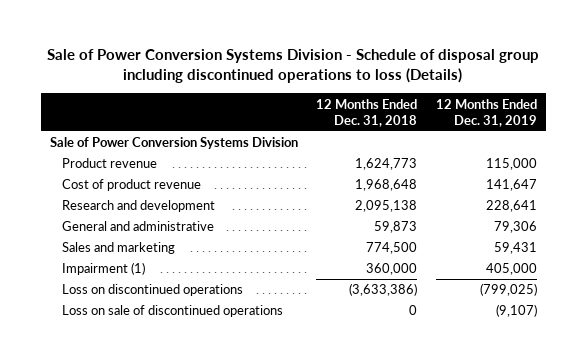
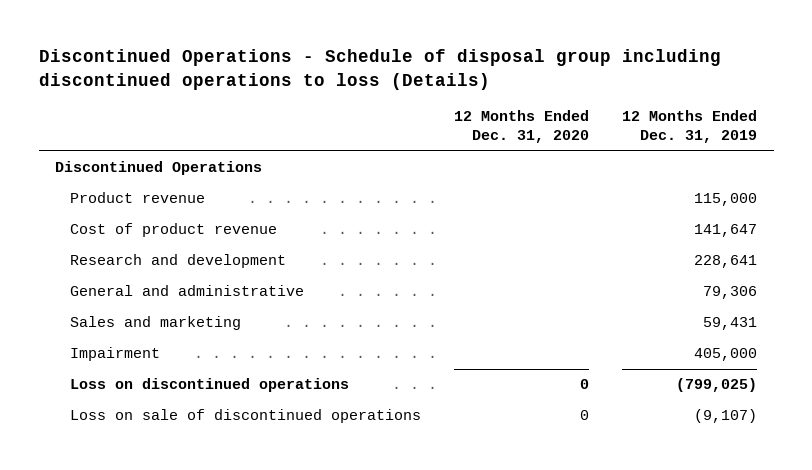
[47,49,540,84] Sale of Power Conversion Systems Division - Schedule of disposal group including discontinued operations to loss (Details) -> [38,49,721,90] Discontinued Operations - Schedule of disposal group including discontinued operations to loss (Details)
[316,98,418,127] 12 Months Ended Dec. 31, 2018 -> none
none -> [453,110,589,144] 12 Months Ended Dec. 31, 2020
[49,137,298,150] Sale of Power Conversion Systems Division -> [55,161,263,176] Discontinued Operations
[61,262,145,276] Impairment (1) -> [69,347,160,362] Impairment

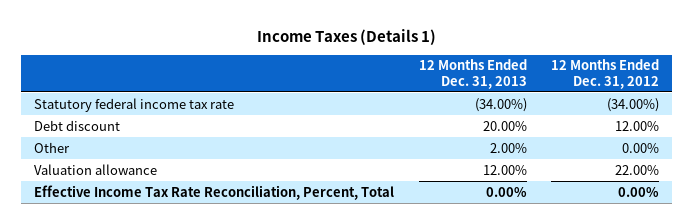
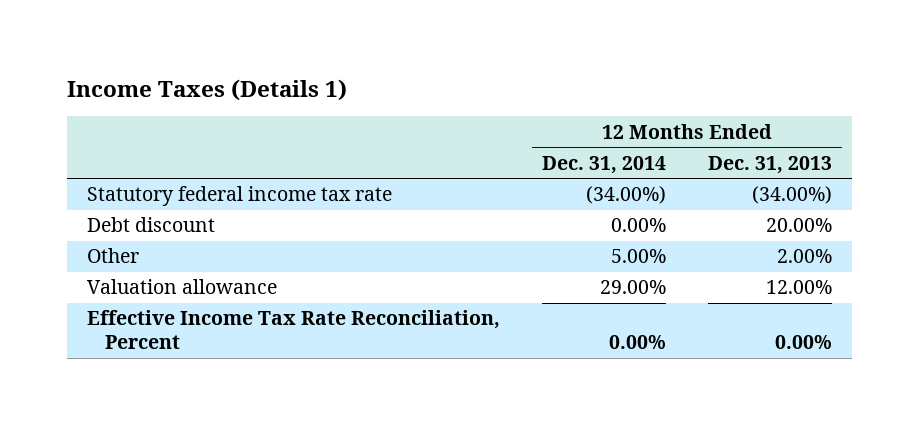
[551,59,660,89] 12 Months Ended Dec. 31, 2012 -> none
none -> [542,155,667,174] Dec. 31, 2014
[33,184,394,200] Effective Income Tax Rate Reconciliation, Percent, Total -> [87,310,501,350] Effective Income Tax Rate Reconciliation, Percent

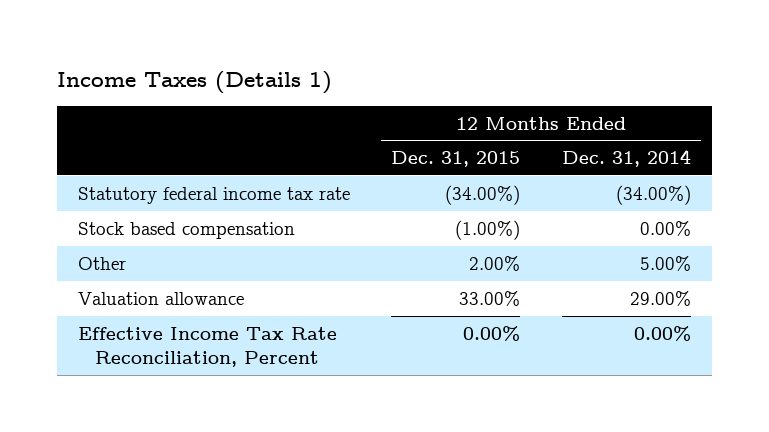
[707,155,832,174] Dec. 31, 2013 -> none
none -> [391,151,521,168] Dec. 31, 2015
[87,217,216,233] Debt discount -> none
none -> [77,221,295,239] Stock based compensation

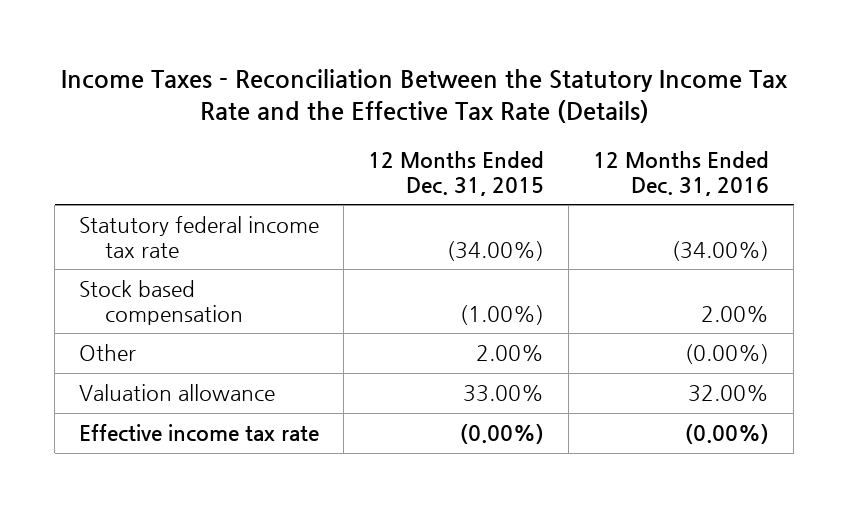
[57,70,333,94] Income Taxes (Details 1) -> [61,68,789,124] Income Taxes - Reconciliation Between the Statutory Income Tax Rate and the Effective Tax Rate (Details)
[561,149,691,168] Dec. 31, 2014 -> none
none -> [593,150,770,196] 12 Months Ended Dec. 31, 2016
[77,326,337,368] Effective Income Tax Rate Reconciliation, Percent -> [79,424,320,443] Effective income tax rate
[463,325,521,341] 0.00% -> [460,424,545,445] (0.00%)

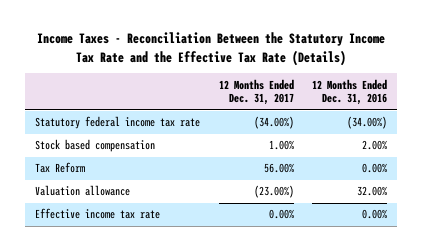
[368,150,545,196] 12 Months Ended Dec. 31, 2015 -> none
none -> [218,78,294,106] 12 Months Ended Dec. 31, 2017
[79,344,137,362] Other -> none
none -> [34,162,85,174] Tax Reform
[685,424,770,445] (0.00%) -> [362,209,388,220] 0.00%

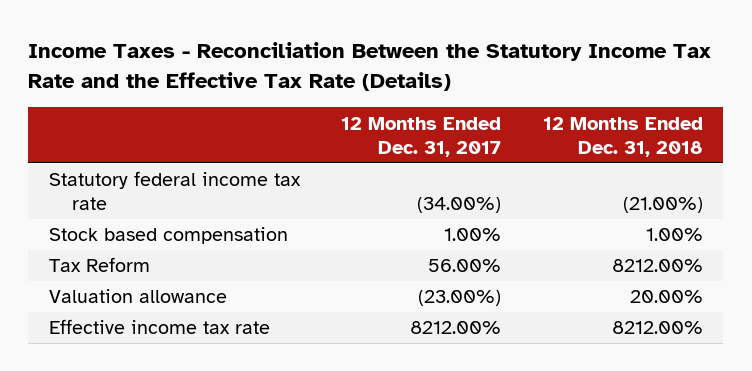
[312,78,388,106] 12 Months Ended Dec. 31, 2016 -> none
none -> [542,116,703,157] 12 Months Ended Dec. 31, 2018
[268,209,294,220] 0.00% -> [410,321,502,335] 8212.00%

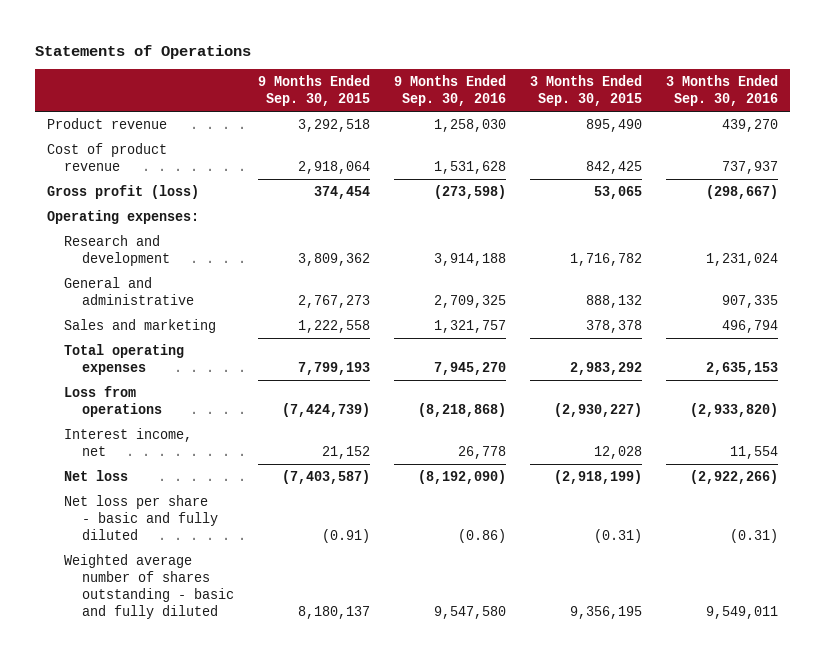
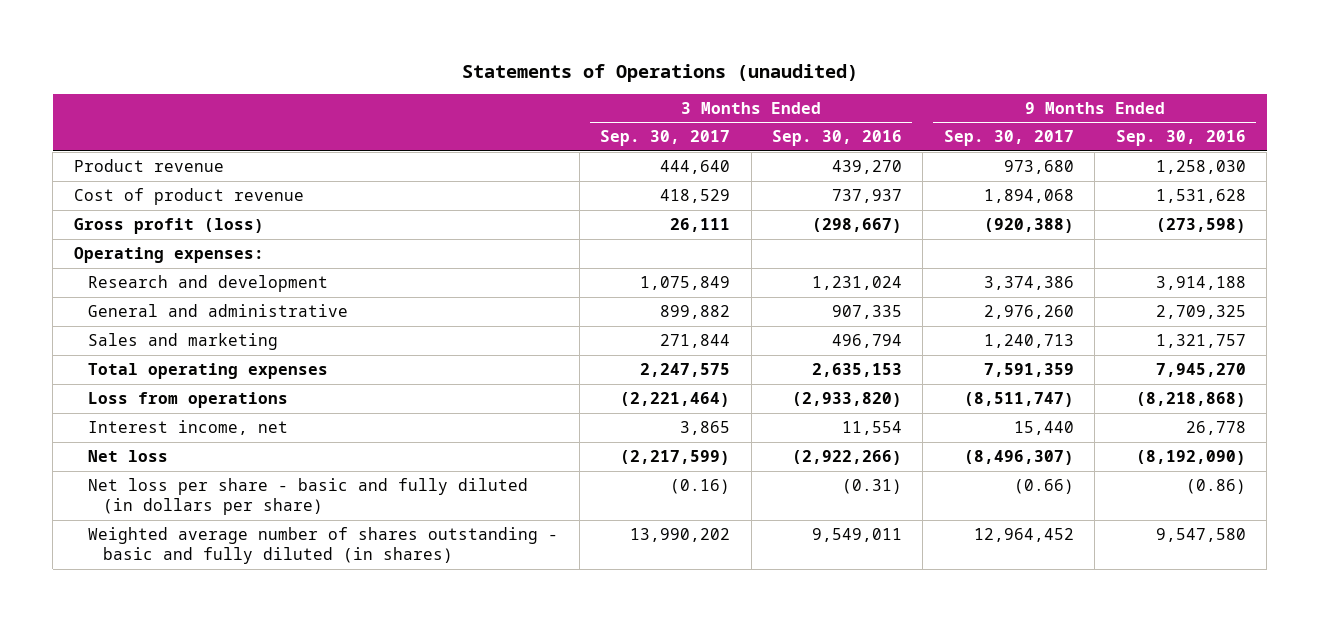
[34,44,251,59] Statements of Operations -> [461,63,858,82] Statements of Operations (unaudited)
[258,75,371,107] 9 Months Ended Sep. 30, 2015 -> none
[530,75,643,107] 3 Months Ended Sep. 30, 2015 -> none
none -> [600,130,731,147] Sep. 30, 2017
none -> [943,130,1074,147] Sep. 30, 2017
[64,494,219,540] Net loss per share - basic and fully diluted -> [88,478,529,516] Net loss per share - basic and fully diluted (in dollars per share)
[64,553,235,619] Weighted average number of shares outstanding - basic and fully diluted -> [88,527,559,565] Weighted average number of shares outstanding - basic and fully diluted (in shares)

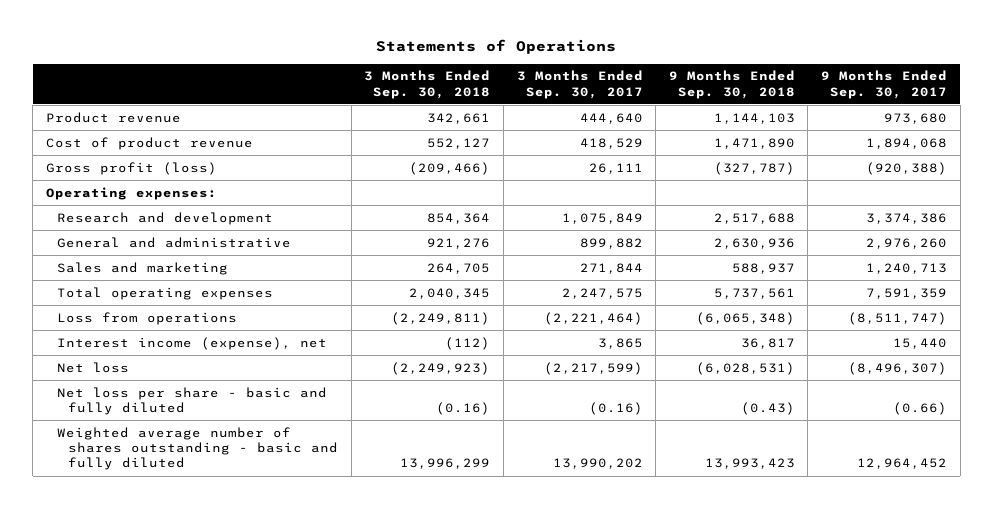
[461,63,858,82] Statements of Operations (unaudited) -> [376,39,617,55] Statements of Operations
[771,130,902,147] Sep. 30, 2016 -> none
[1115,130,1246,147] Sep. 30, 2016 -> none
none -> [364,70,491,99] 3 Months Ended Sep. 30, 2018
none -> [668,70,795,99] 9 Months Ended Sep. 30, 2018
[88,420,289,436] Interest income, net -> [57,336,328,350] Interest income (expense), net
[88,478,529,516] Net loss per share - basic and fully diluted (in dollars per share) -> [57,386,328,416] Net loss per share - basic and fully diluted
[88,527,559,565] Weighted average number of shares outstanding - basic and fully diluted (in shares) -> [57,426,339,471] Weighted average number of shares outstanding - basic and fully diluted

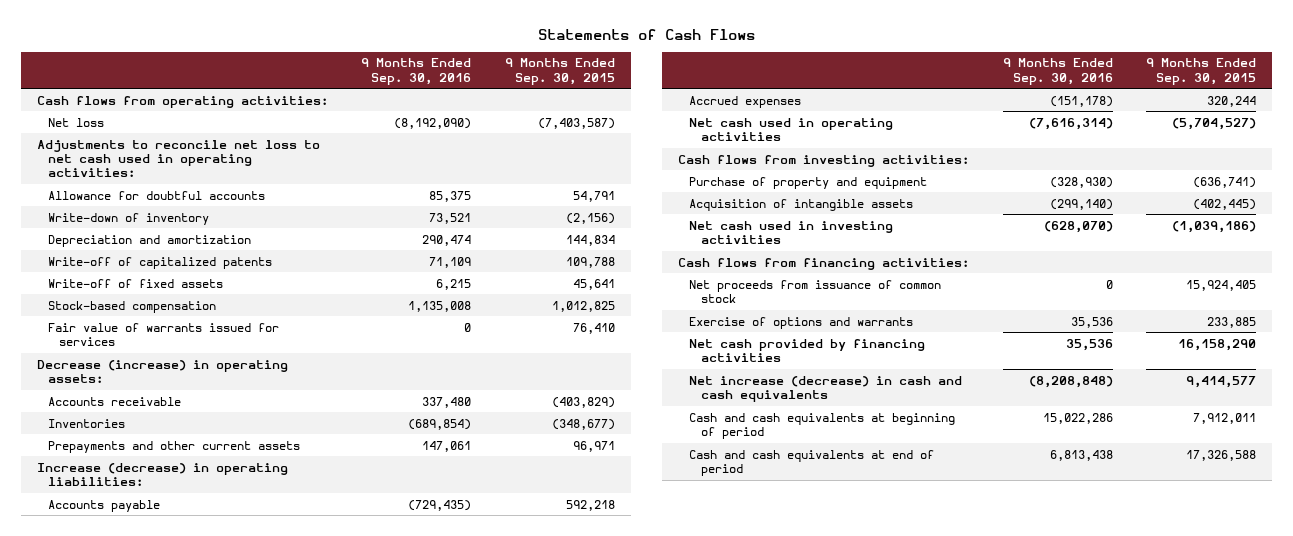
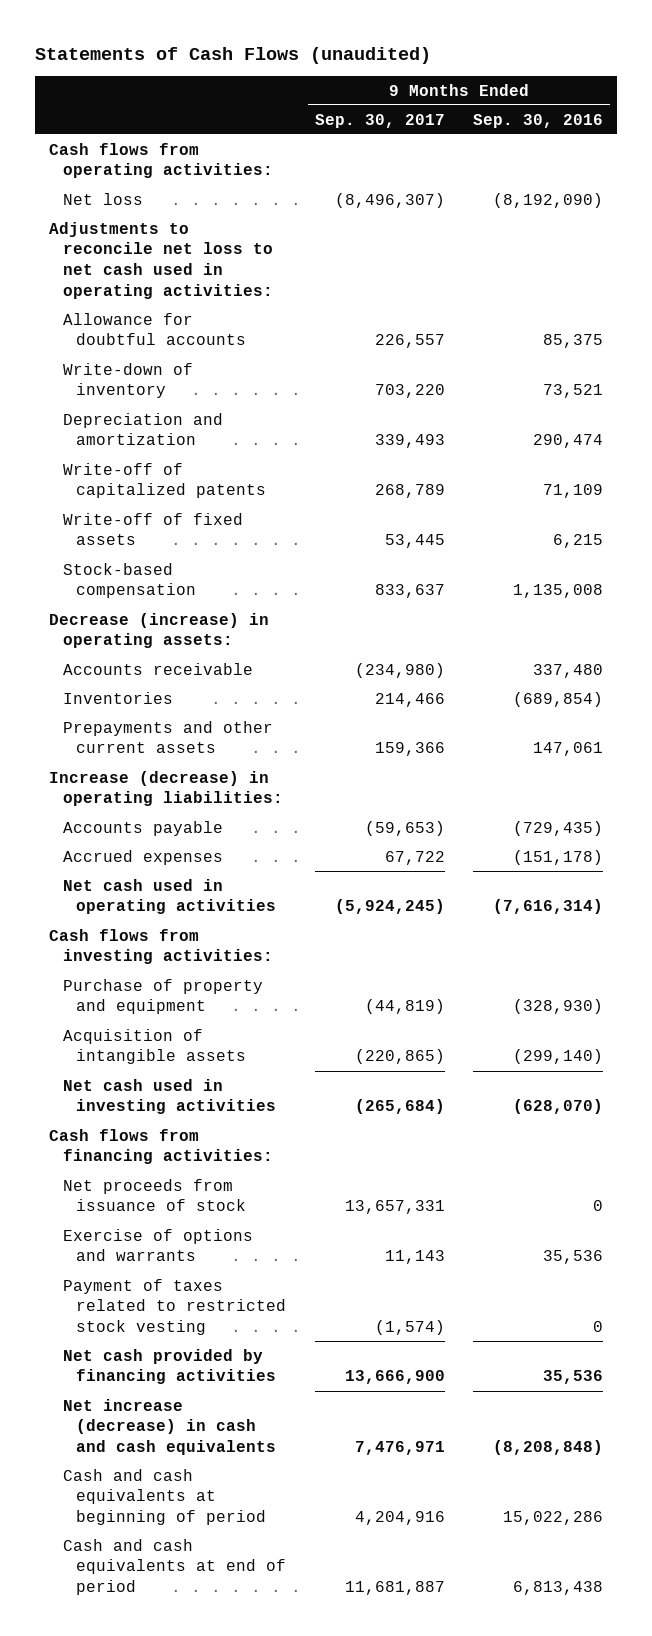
[537,28,755,40] Statements of Cash Flows -> [35,46,432,64] Statements of Cash Flows (unaudited)
[504,58,615,85] 9 Months Ended Sep. 30, 2015 -> none
none -> [314,113,445,128] Sep. 30, 2017
[48,322,280,347] Fair value of warrants issued for services -> none
[689,279,942,304] Net proceeds from issuance of common stock -> [62,1178,247,1212] Net proceeds from issuance of stock
none -> [62,1278,287,1336] Payment of taxes related to restricted stock vesting

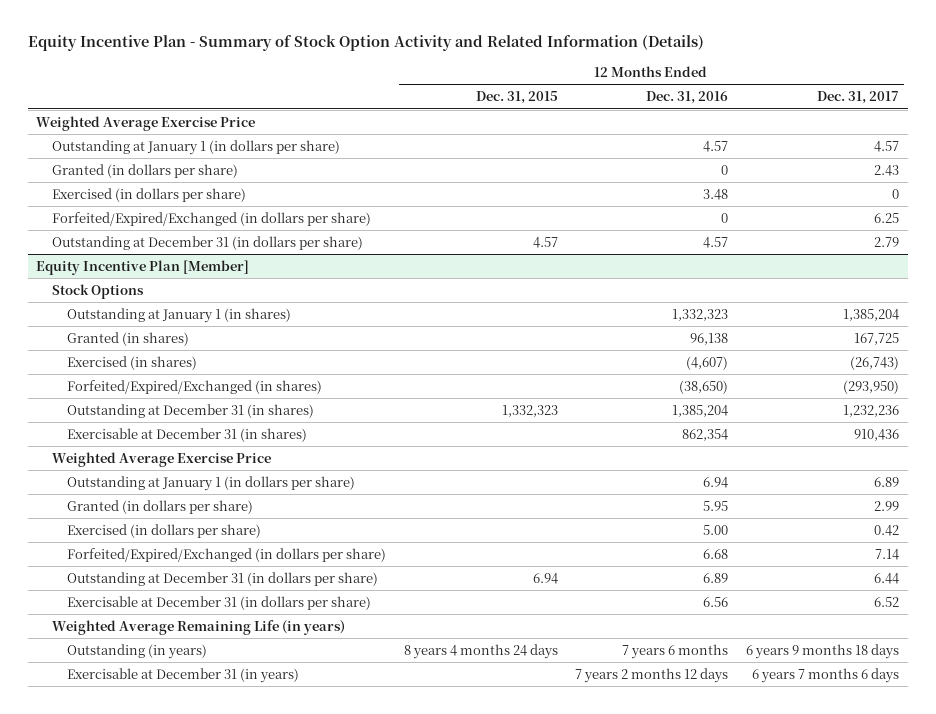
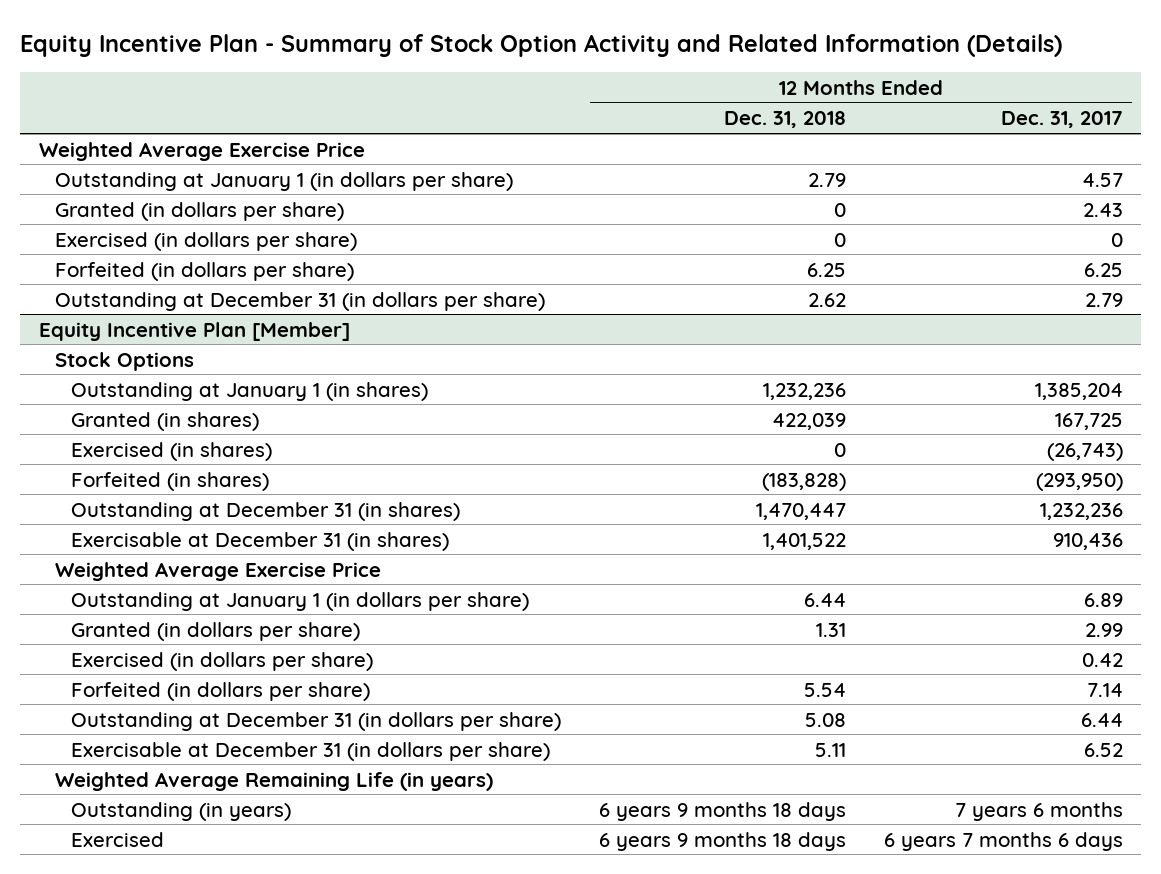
[475,91,558,105] Dec. 31, 2015 -> none
[646,91,729,105] Dec. 31, 2016 -> none
none -> [723,111,846,129] Dec. 31, 2018
[51,211,371,226] Forfeited/Expired/Exchanged (in dollars per share) -> [54,261,354,281] Forfeited (in dollars per share)
[67,379,323,394] Forfeited/Expired/Exchanged (in shares) -> [71,471,270,491] Forfeited (in shares)
[67,547,387,562] Forfeited/Expired/Exchanged (in dollars per share) -> [71,681,371,701] Forfeited (in dollars per share)
[746,643,900,659] 6 years 9 months 18 days -> [954,801,1123,821] 7 years 6 months
[67,667,300,683] Exercisable at December 31 (in years) -> [71,831,165,847] Exercised

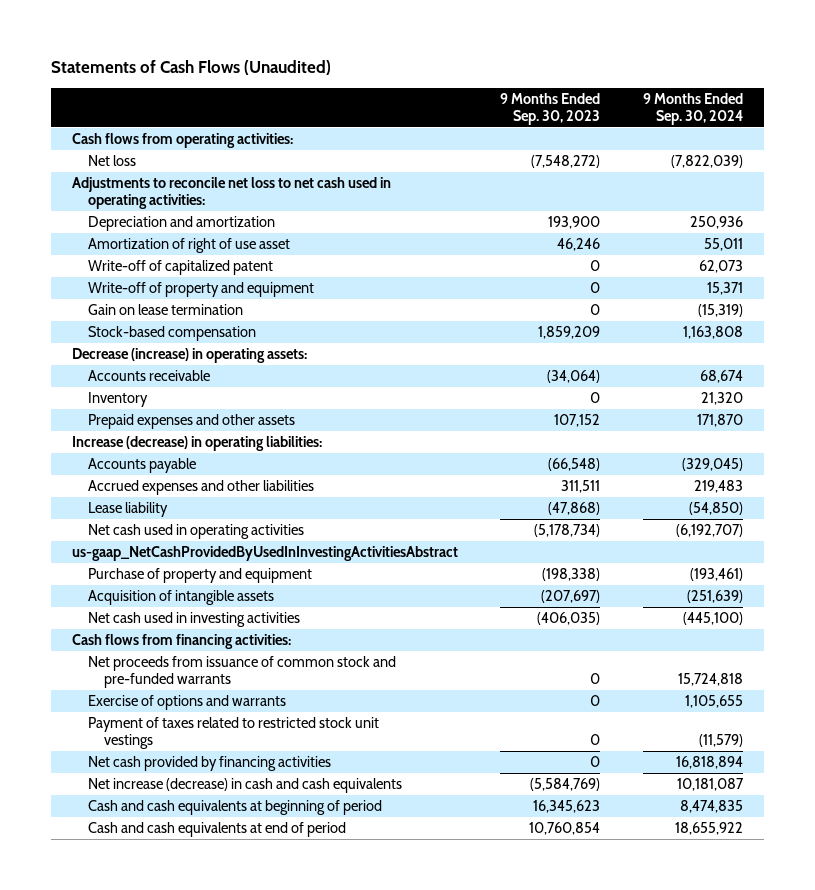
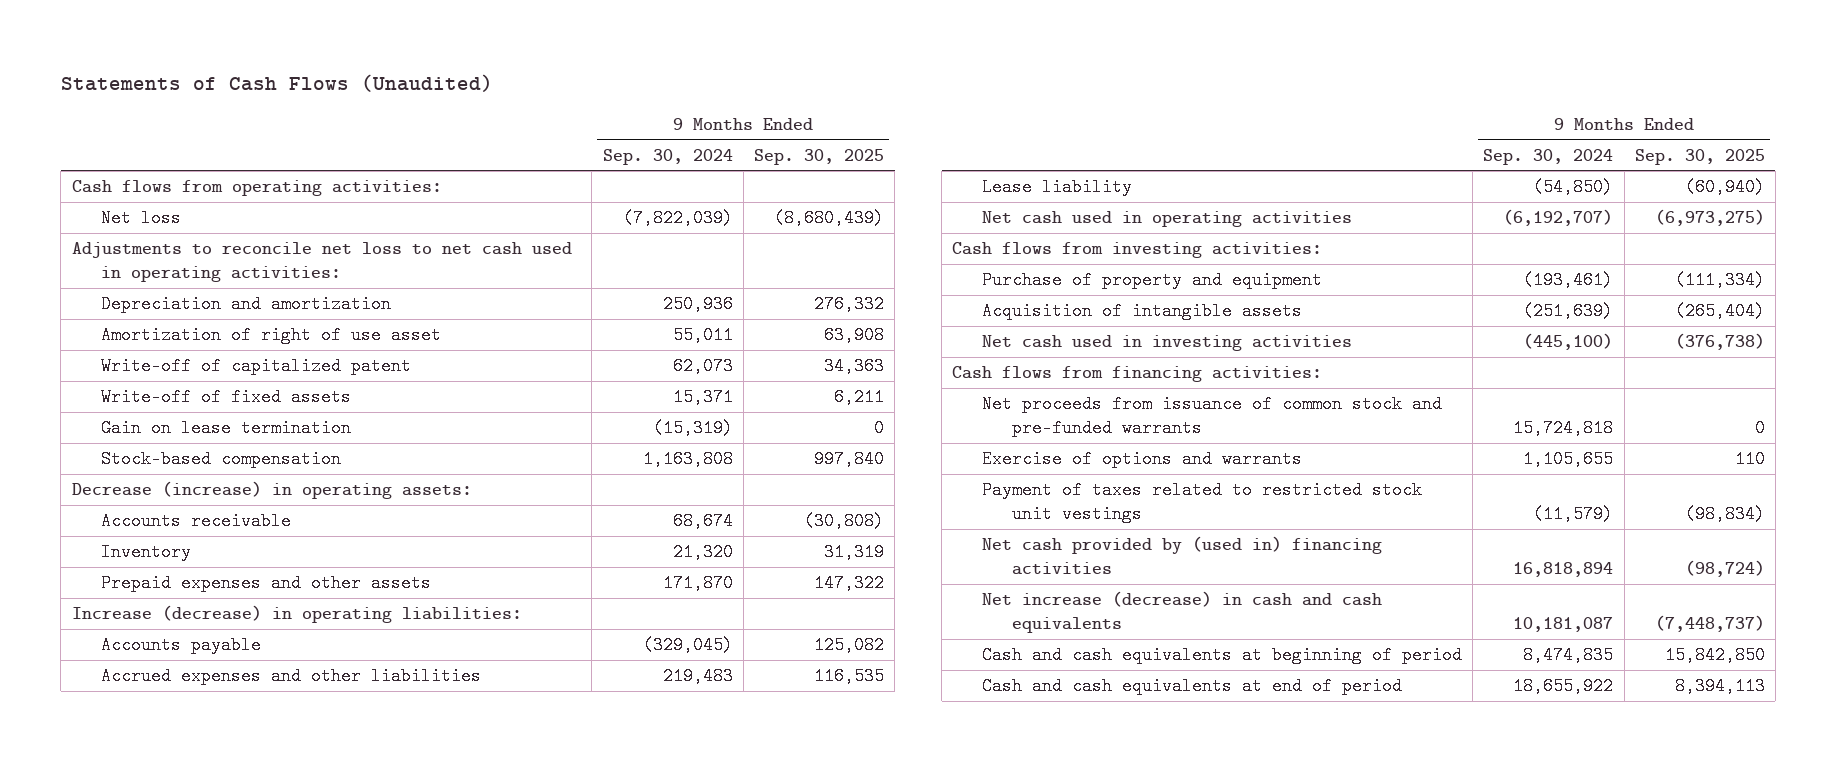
[500,93,601,126] 9 Months Ended Sep. 30, 2023 -> none
none -> [754,148,885,165] Sep. 30, 2025
[88,282,315,298] Write-off of property and equipment -> [101,388,352,407] Write-off of fixed assets
[71,546,458,562] us-gaap_NetCashProvidedByUsedInInvestingActivitiesAbstract -> [952,242,1323,259] Cash flows from investing activities:
[88,756,332,772] Net cash provided by financing activities -> [982,536,1383,576] Net cash provided by (used in) financing activities

